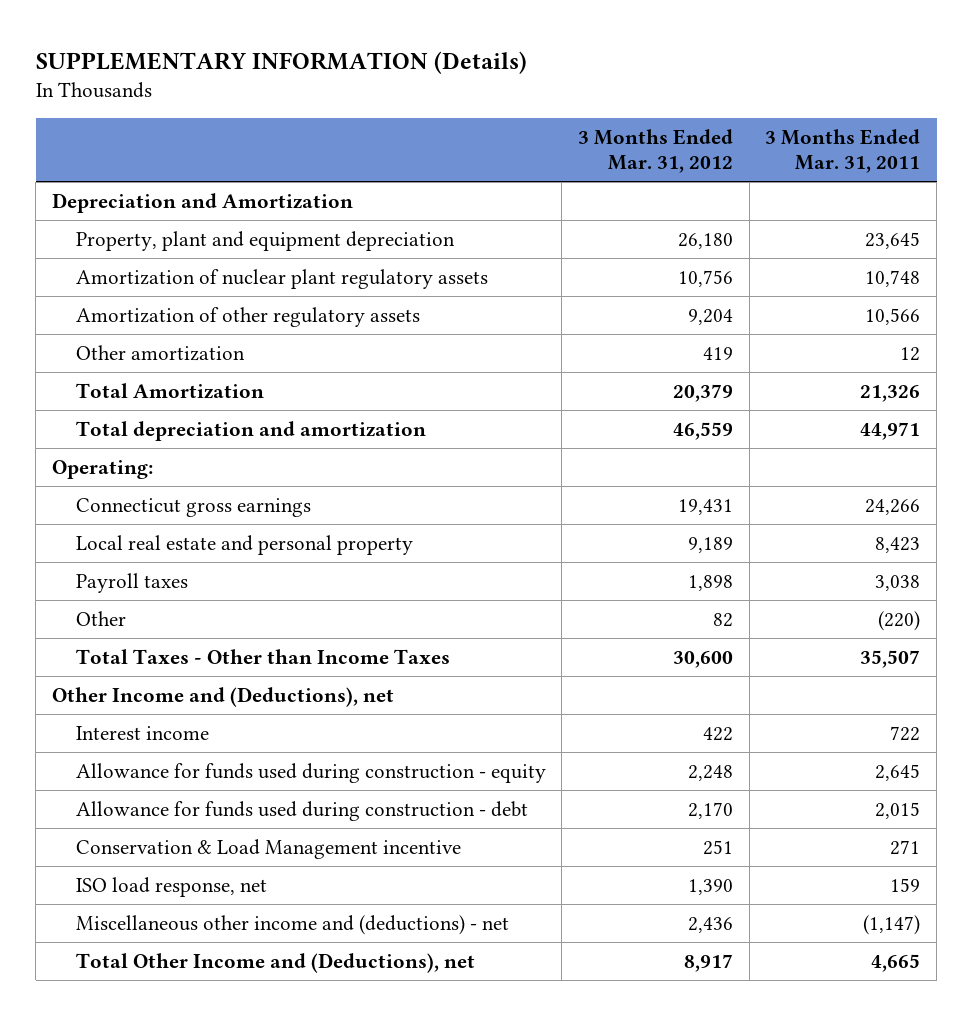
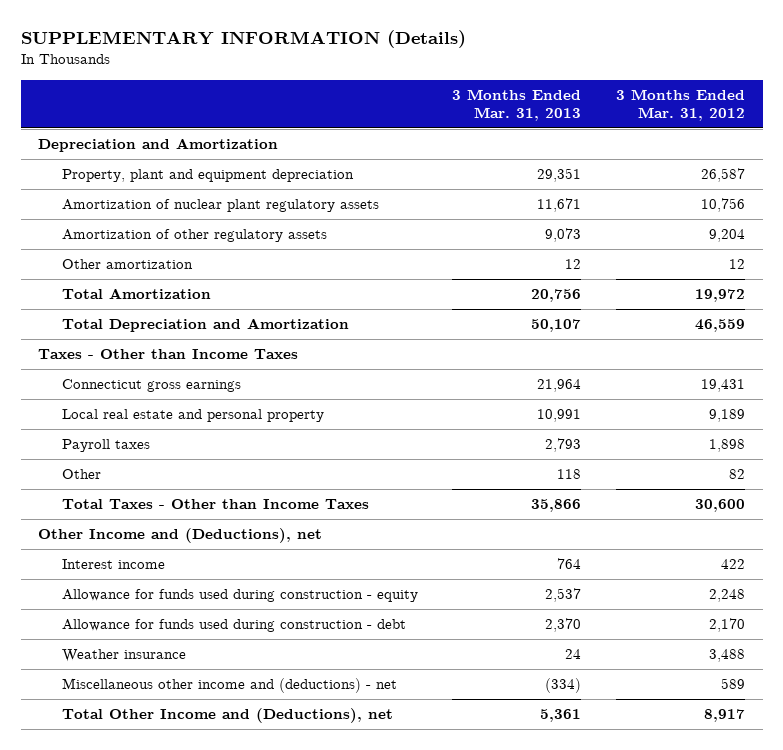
[765,128,921,174] 3 Months Ended Mar. 31, 2011 -> none
none -> [452,88,582,122] 3 Months Ended Mar. 31, 2013
[677,232,733,249] 26,180 -> [701,168,746,183] 26,587
[52,459,154,479] Operating: -> none
[702,346,733,360] 419 -> [729,259,746,270] 12
[672,383,733,402] 20,379 -> [695,289,746,303] 19,972
[75,420,426,441] Total depreciation and amortization -> [61,318,349,333] Total Depreciation and Amortization
none -> [38,349,299,360] Taxes - Other than Income Taxes
[75,838,461,859] Conservation & Load Management incentive -> none
[75,876,267,897] ISO load response, net -> none
none -> [61,649,186,663] Weather insurance
[687,916,733,933] 2,436 -> [721,678,746,690] 589

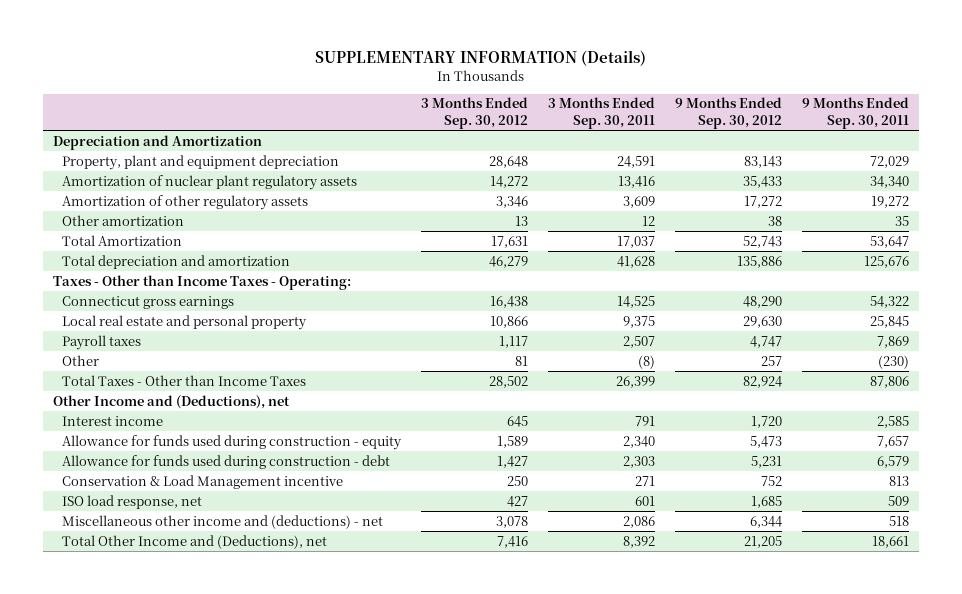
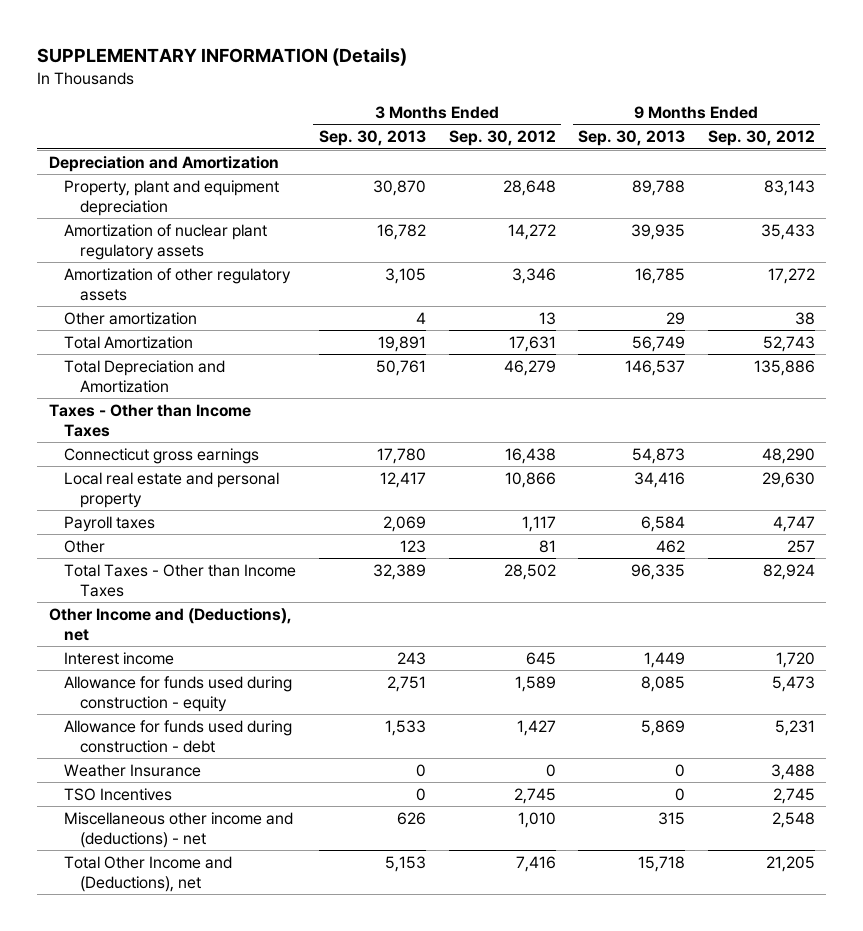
[548,97,656,130] 3 Months Ended Sep. 30, 2011 -> none
[802,97,910,130] 9 Months Ended Sep. 30, 2011 -> none
none -> [318,130,426,147] Sep. 30, 2013
none -> [578,130,686,147] Sep. 30, 2013
[62,254,291,269] Total depreciation and amortization -> [64,359,226,393] Total Depreciation and Amortization
[52,274,351,290] Taxes - Other than Income Taxes - Operating: -> [48,403,251,437] Taxes - Other than Income Taxes
[62,474,344,489] Conservation & Load Management incentive -> none
[62,494,203,509] ISO load response, net -> none
none -> [64,763,202,777] Weather Insurance
none -> [64,787,173,801] TSO Incentives
[496,515,529,528] 3,078 -> [517,811,556,828] 1,010
[750,515,783,528] 6,344 -> [771,811,815,828] 2,548

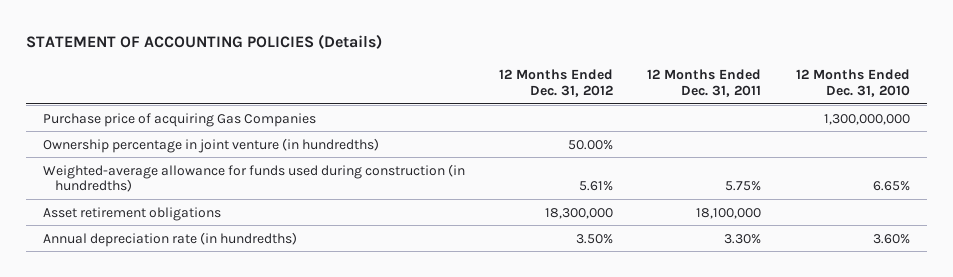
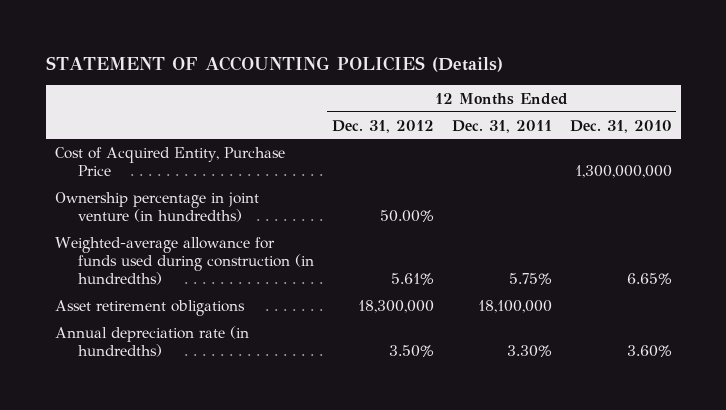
[43,112,317,127] Purchase price of acquiring Gas Companies -> none
none -> [54,146,285,176] Cost of Acquired Entity, Purchase Price

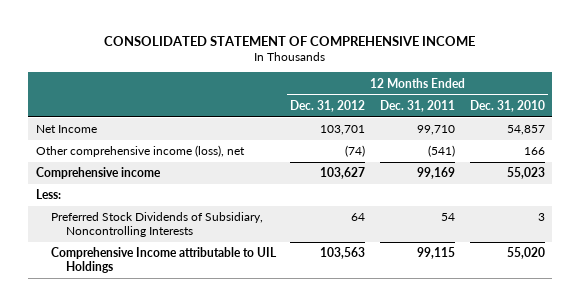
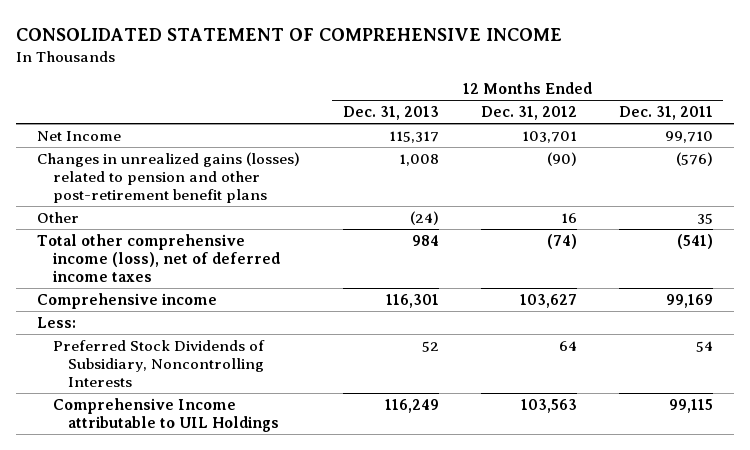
[469,99,545,112] Dec. 31, 2010 -> none
none -> [342,106,439,121] Dec. 31, 2013
none -> [37,151,301,203] Changes in unrealized gains (losses) related to pension and other post-retirement benefit plans
none -> [37,211,80,223] Other
[35,145,245,158] Other comprehensive income (loss), net -> [37,233,280,282] Total other comprehensive income (loss), net of deferred income taxes

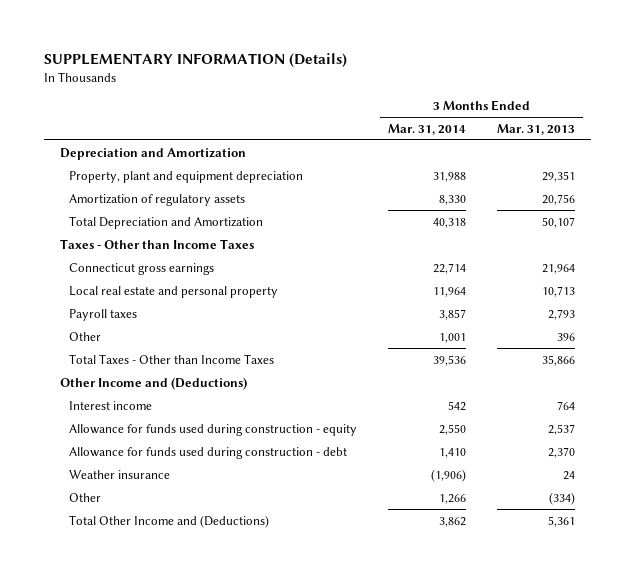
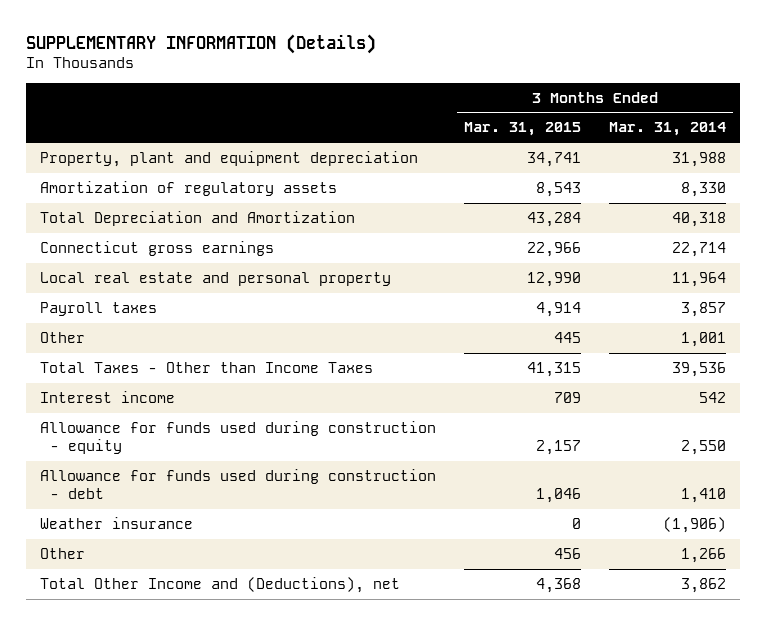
[497,123,576,135] Mar. 31, 2013 -> none
none -> [463,122,581,137] Mar. 31, 2015
[59,147,246,160] Depreciation and Amortization -> none
[59,238,254,249] Taxes - Other than Income Taxes -> none
[59,376,247,390] Other Income and (Deductions) -> none
[69,514,270,528] Total Other Income and (Deductions) -> [39,576,400,593] Total Other Income and (Deductions), net

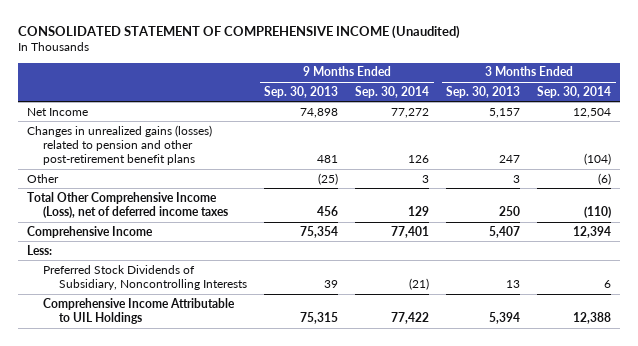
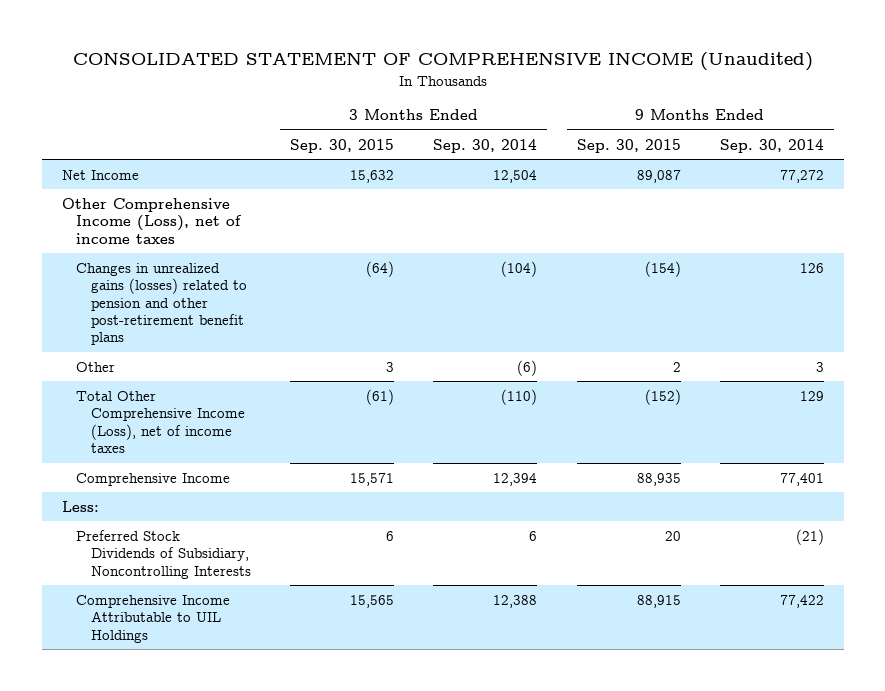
[264,85,339,98] Sep. 30, 2013 -> none
[446,85,521,98] Sep. 30, 2013 -> none
none -> [289,138,394,153] Sep. 30, 2015
none -> [576,138,681,153] Sep. 30, 2015
none -> [61,197,243,244] Other Comprehensive Income (Loss), net of income taxes
[26,191,229,218] Total Other Comprehensive Income (Loss), net of deferred income taxes -> [76,390,245,454] Total Other Comprehensive Income (Loss), net of income taxes

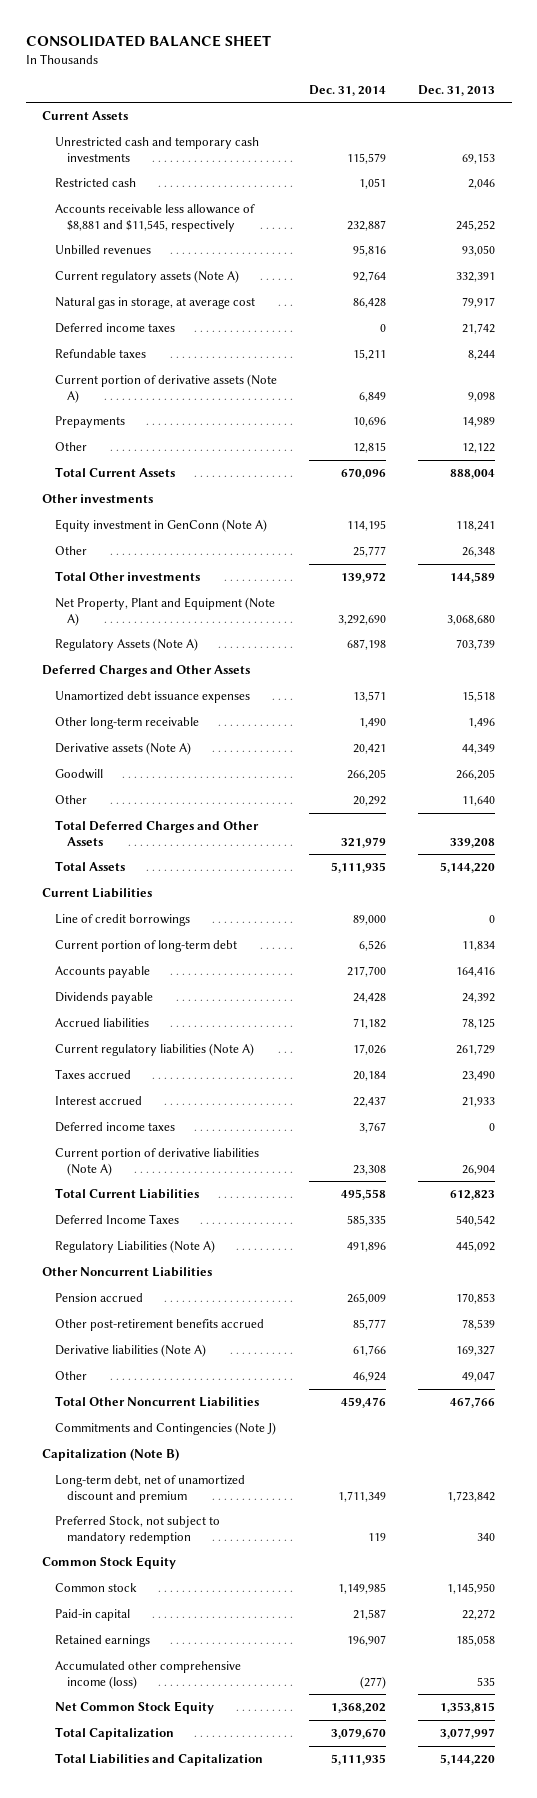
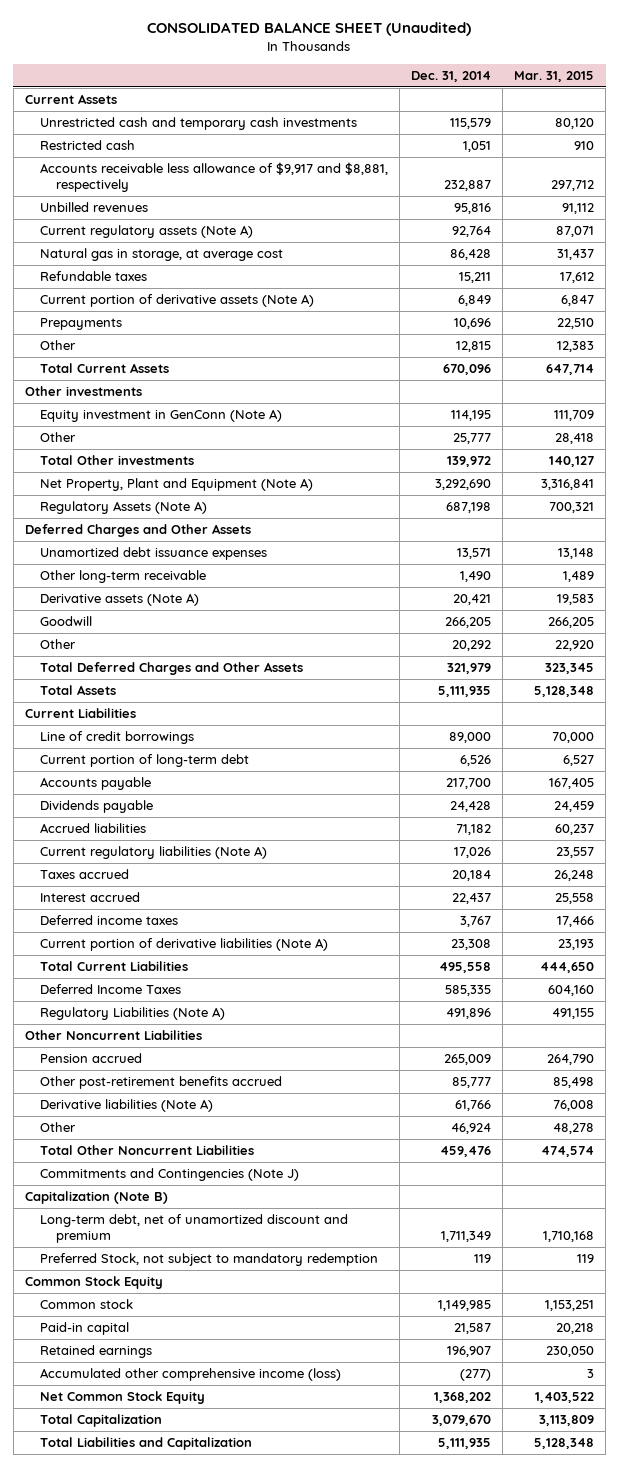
[25,34,271,47] CONSOLIDATED BALANCE SHEET -> [147,22,472,37] CONSOLIDATED BALANCE SHEET (Unaudited)
[418,84,496,96] Dec. 31, 2013 -> none
none -> [514,70,595,82] Mar. 31, 2015
[54,204,255,232] Accounts receivable less allowance of $8,881 and $11,545, respectively -> [40,162,389,193] Accounts receivable less allowance of $9,917 and $8,881, respectively
[54,323,175,334] Deferred income taxes -> none

